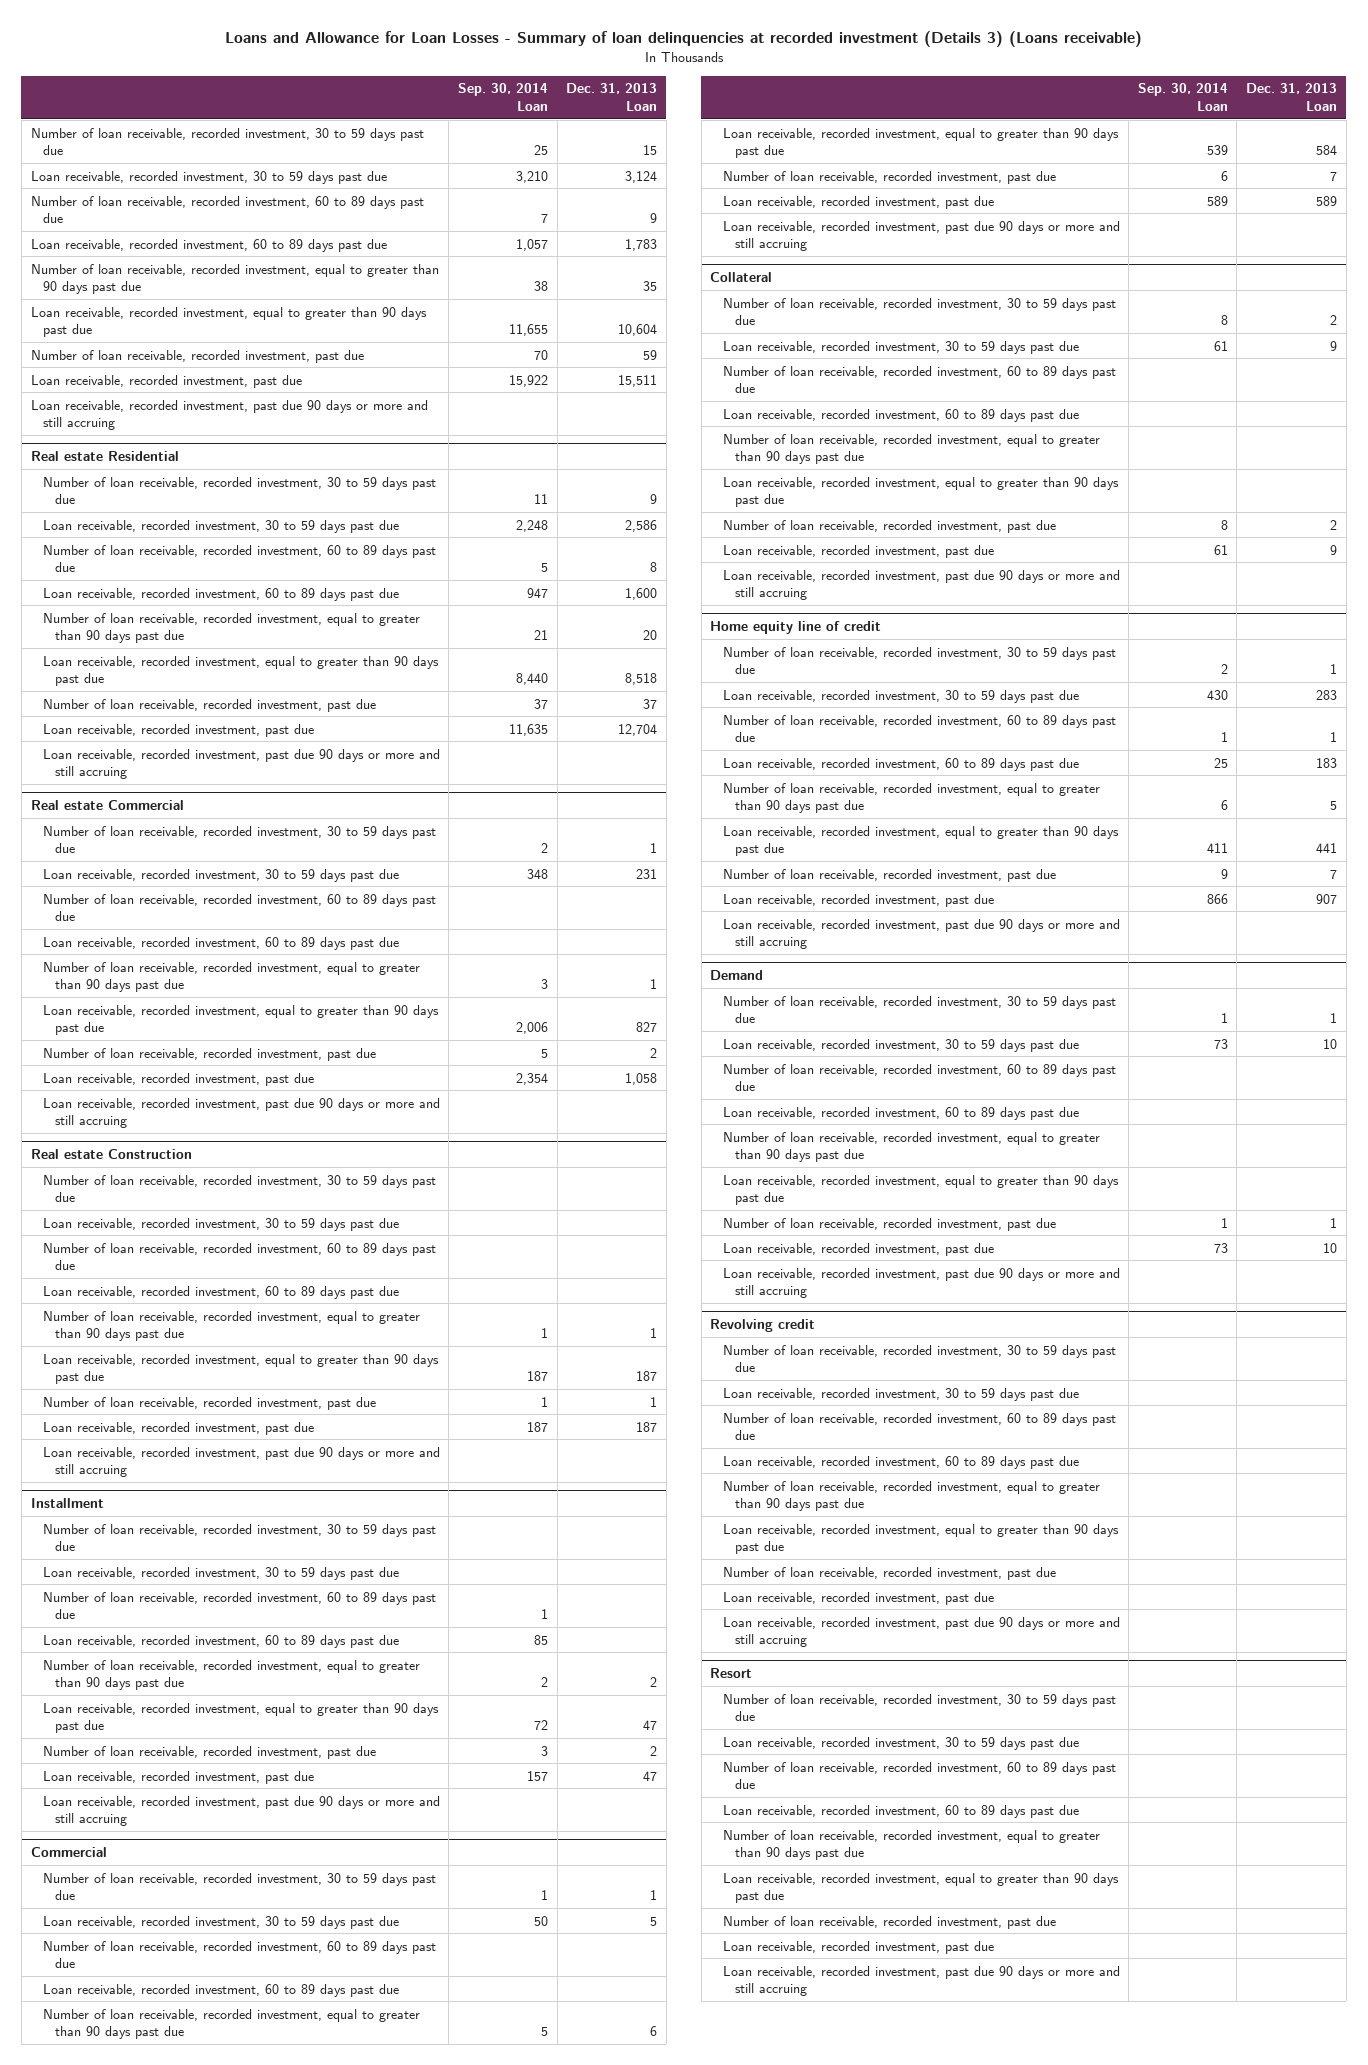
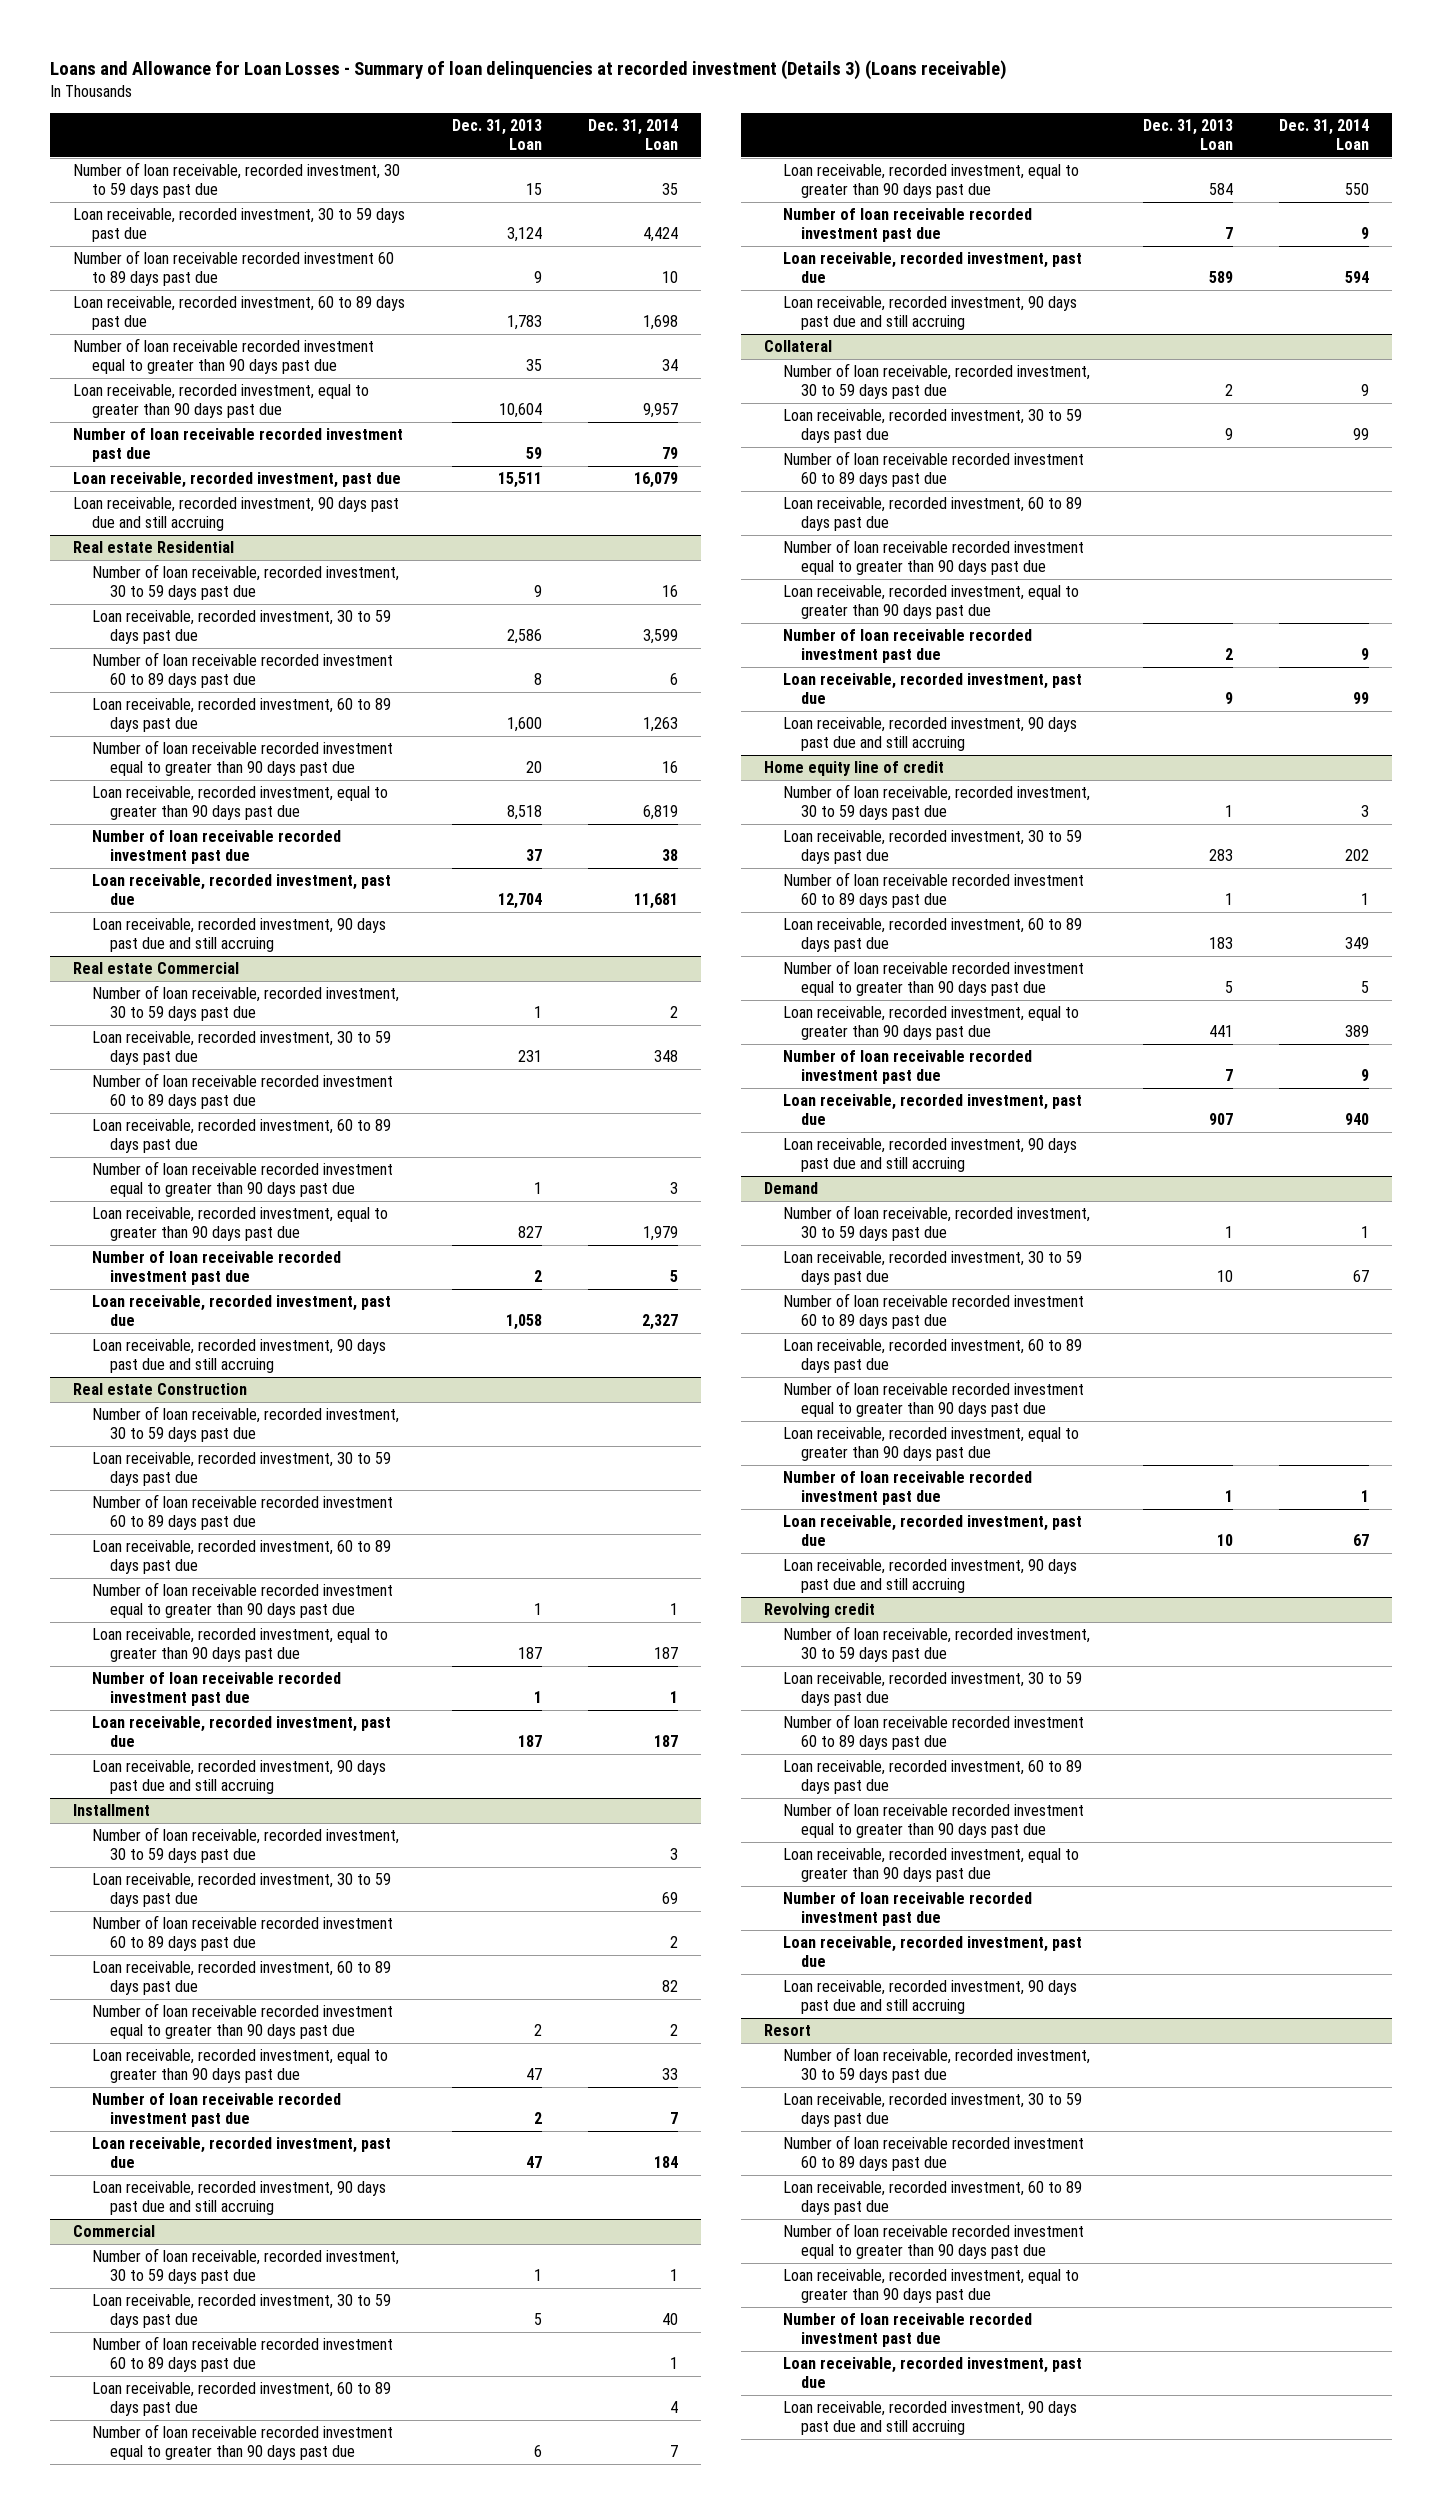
[458,83,549,111] Sep. 30, 2014 Loan -> none
none -> [587,118,678,150] Dec. 31, 2014 Loan
[30,195,424,224] Number of loan receivable, recorded investment, 60 to 89 days past due -> [73,250,395,287] Number of loan receivable recorded investment 60 to 89 days past due
[30,263,439,295] Number of loan receivable, recorded investment, equal to greater than 90 days past due -> [73,338,375,375] Number of loan receivable recorded investment equal to greater than 90 days past due
[30,349,364,363] Number of loan receivable, recorded investment, past due -> [73,428,404,463] Number of loan receivable recorded investment past due
[30,399,428,431] Loan receivable, recorded investment, past due 90 days or more and still accruing -> [73,497,400,532] Loan receivable, recorded investment, 90 days past due and still accruing
[42,544,436,573] Number of loan receivable, recorded investment, 60 to 89 days past due -> [91,652,393,689] Number of loan receivable recorded investment 60 to 89 days past due
[42,612,420,644] Number of loan receivable, recorded investment, equal to greater than 90 days past due -> [91,740,393,777] Number of loan receivable recorded investment equal to greater than 90 days past due
[42,698,376,712] Number of loan receivable, recorded investment, past due -> [91,830,341,865] Number of loan receivable recorded investment past due
[42,748,440,780] Loan receivable, recorded investment, past due 90 days or more and still accruing -> [91,918,386,953] Loan receivable, recorded investment, 90 days past due and still accruing
[42,893,436,922] Number of loan receivable, recorded investment, 60 to 89 days past due -> [91,1073,393,1110] Number of loan receivable recorded investment 60 to 89 days past due
[42,961,420,993] Number of loan receivable, recorded investment, equal to greater than 90 days past due -> [91,1161,393,1198] Number of loan receivable recorded investment equal to greater than 90 days past due
[42,1047,376,1061] Number of loan receivable, recorded investment, past due -> [91,1251,341,1286] Number of loan receivable recorded investment past due
[42,1097,440,1129] Loan receivable, recorded investment, past due 90 days or more and still accruing -> [91,1339,386,1374] Loan receivable, recorded investment, 90 days past due and still accruing
[42,1242,436,1271] Number of loan receivable, recorded investment, 60 to 89 days past due -> [91,1494,393,1531] Number of loan receivable recorded investment 60 to 89 days past due
[42,1310,420,1342] Number of loan receivable, recorded investment, equal to greater than 90 days past due -> [91,1582,393,1619] Number of loan receivable recorded investment equal to greater than 90 days past due
[42,1396,376,1410] Number of loan receivable, recorded investment, past due -> [91,1672,341,1707] Number of loan receivable recorded investment past due
[42,1446,440,1478] Loan receivable, recorded investment, past due 90 days or more and still accruing -> [91,1760,386,1795] Loan receivable, recorded investment, 90 days past due and still accruing
[42,1591,436,1620] Number of loan receivable, recorded investment, 60 to 89 days past due -> [91,1915,393,1952] Number of loan receivable recorded investment 60 to 89 days past due
[42,1659,420,1691] Number of loan receivable, recorded investment, equal to greater than 90 days past due -> [91,2003,393,2040] Number of loan receivable recorded investment equal to greater than 90 days past due
[42,1745,376,1759] Number of loan receivable, recorded investment, past due -> [91,2093,341,2128] Number of loan receivable recorded investment past due
[42,1795,440,1827] Loan receivable, recorded investment, past due 90 days or more and still accruing -> [91,2181,386,2216] Loan receivable, recorded investment, 90 days past due and still accruing
[42,1940,436,1969] Number of loan receivable, recorded investment, 60 to 89 days past due -> [91,2336,393,2373] Number of loan receivable recorded investment 60 to 89 days past due
[42,2008,420,2040] Number of loan receivable, recorded investment, equal to greater than 90 days past due -> [91,2424,393,2461] Number of loan receivable recorded investment equal to greater than 90 days past due
[722,170,1056,184] Number of loan receivable, recorded investment, past due -> [782,208,1032,243] Number of loan receivable recorded investment past due
[722,220,1120,252] Loan receivable, recorded investment, past due 90 days or more and still accruing -> [782,296,1077,331] Loan receivable, recorded investment, 90 days past due and still accruing
[722,365,1116,394] Number of loan receivable, recorded investment, 60 to 89 days past due -> [782,451,1084,488] Number of loan receivable recorded investment 60 to 89 days past due
[722,433,1100,465] Number of loan receivable, recorded investment, equal to greater than 90 days past due -> [782,539,1084,576] Number of loan receivable recorded investment equal to greater than 90 days past due
[722,519,1056,533] Number of loan receivable, recorded investment, past due -> [782,629,1032,664] Number of loan receivable recorded investment past due
[722,569,1120,601] Loan receivable, recorded investment, past due 90 days or more and still accruing -> [782,717,1077,752] Loan receivable, recorded investment, 90 days past due and still accruing
[722,714,1116,743] Number of loan receivable, recorded investment, 60 to 89 days past due -> [782,872,1084,909] Number of loan receivable recorded investment 60 to 89 days past due
[722,782,1100,814] Number of loan receivable, recorded investment, equal to greater than 90 days past due -> [782,960,1084,997] Number of loan receivable recorded investment equal to greater than 90 days past due
[722,868,1056,882] Number of loan receivable, recorded investment, past due -> [782,1050,1032,1085] Number of loan receivable recorded investment past due
[722,918,1120,950] Loan receivable, recorded investment, past due 90 days or more and still accruing -> [782,1138,1077,1173] Loan receivable, recorded investment, 90 days past due and still accruing
[722,1063,1116,1092] Number of loan receivable, recorded investment, 60 to 89 days past due -> [782,1293,1084,1330] Number of loan receivable recorded investment 60 to 89 days past due
[722,1131,1100,1163] Number of loan receivable, recorded investment, equal to greater than 90 days past due -> [782,1381,1084,1418] Number of loan receivable recorded investment equal to greater than 90 days past due
[722,1217,1056,1231] Number of loan receivable, recorded investment, past due -> [782,1471,1032,1506] Number of loan receivable recorded investment past due
[722,1267,1120,1299] Loan receivable, recorded investment, past due 90 days or more and still accruing -> [782,1559,1077,1594] Loan receivable, recorded investment, 90 days past due and still accruing
[722,1412,1116,1441] Number of loan receivable, recorded investment, 60 to 89 days past due -> [782,1714,1084,1751] Number of loan receivable recorded investment 60 to 89 days past due
[722,1480,1100,1512] Number of loan receivable, recorded investment, equal to greater than 90 days past due -> [782,1802,1084,1839] Number of loan receivable recorded investment equal to greater than 90 days past due
[722,1566,1056,1580] Number of loan receivable, recorded investment, past due -> [782,1892,1032,1927] Number of loan receivable recorded investment past due
[722,1616,1120,1648] Loan receivable, recorded investment, past due 90 days or more and still accruing -> [782,1980,1077,2015] Loan receivable, recorded investment, 90 days past due and still accruing
[722,1761,1116,1790] Number of loan receivable, recorded investment, 60 to 89 days past due -> [782,2135,1084,2172] Number of loan receivable recorded investment 60 to 89 days past due
[722,1829,1100,1861] Number of loan receivable, recorded investment, equal to greater than 90 days past due -> [782,2223,1084,2260] Number of loan receivable recorded investment equal to greater than 90 days past due
[722,1915,1056,1929] Number of loan receivable, recorded investment, past due -> [782,2313,1032,2348] Number of loan receivable recorded investment past due
[722,1965,1120,1997] Loan receivable, recorded investment, past due 90 days or more and still accruing -> [782,2401,1077,2436] Loan receivable, recorded investment, 90 days past due and still accruing

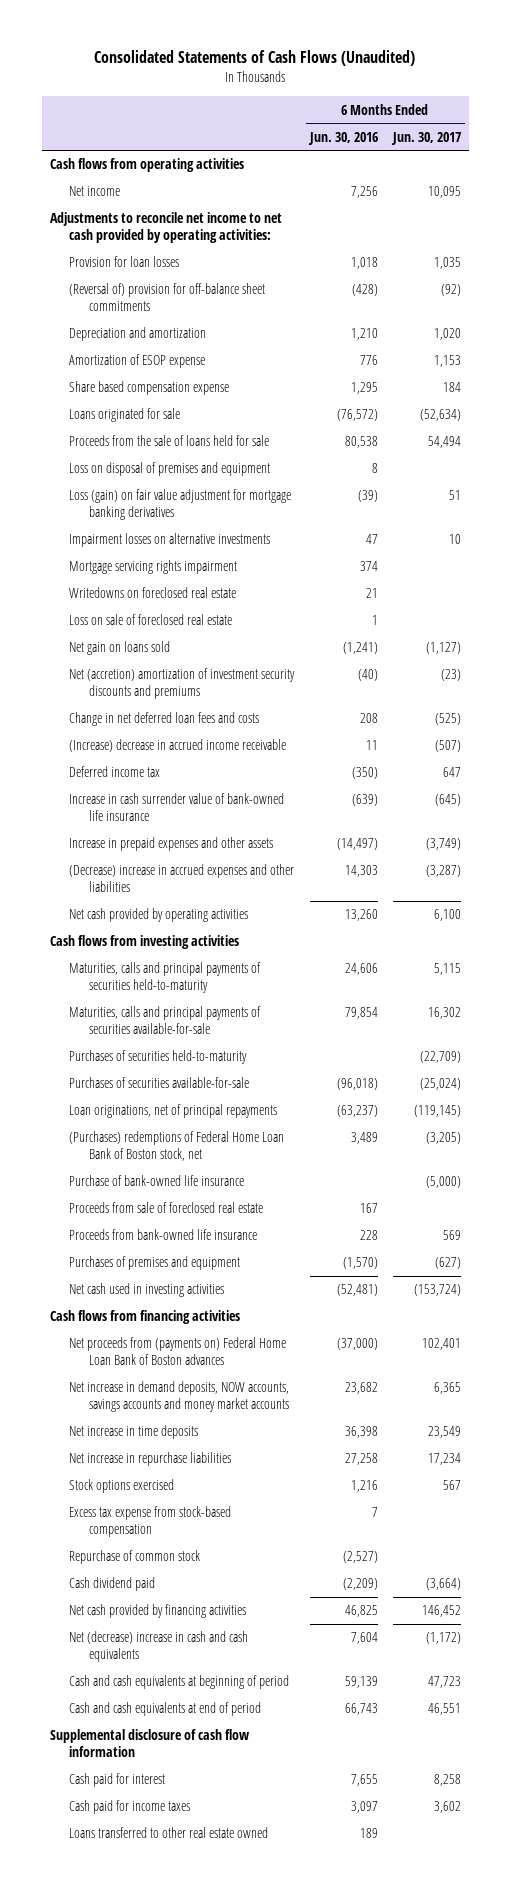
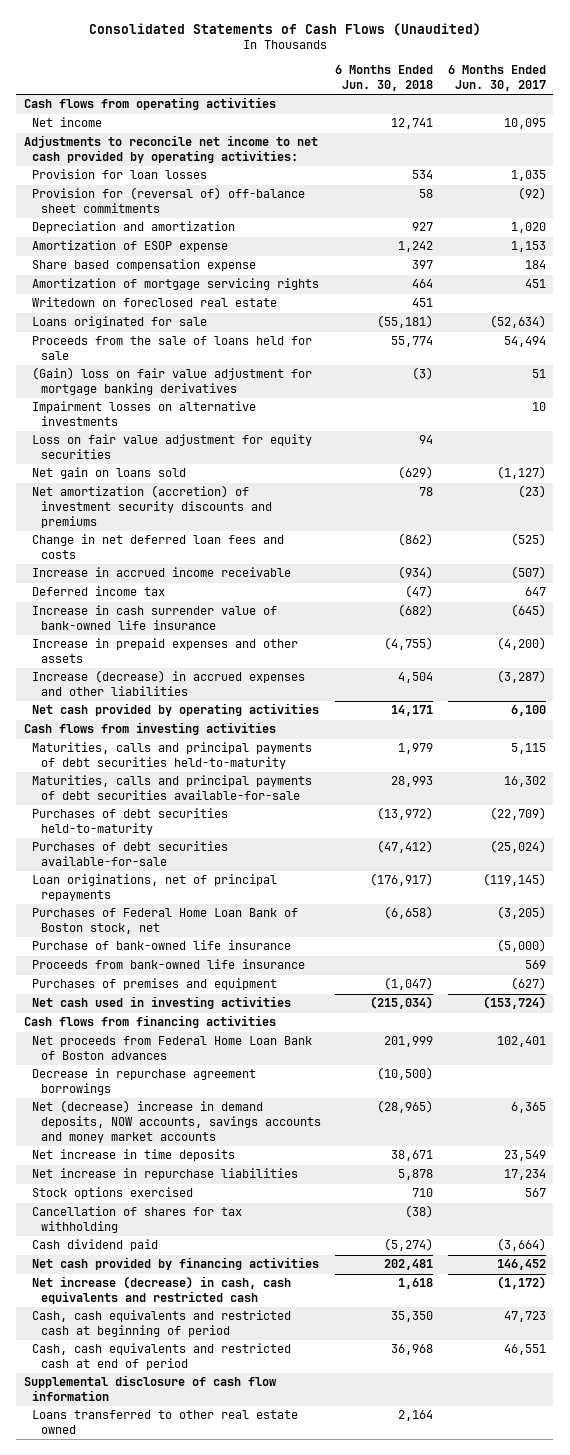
[307,131,378,145] Jun. 30, 2016 -> none
none -> [335,65,434,91] 6 Months Ended Jun. 30, 2018
[69,283,266,312] (Reversal of) provision for off-balance sheet commitments -> [32,187,306,214] Provision for (reversal of) off-balance sheet commitments
none -> [32,278,320,291] Amortization of mortgage servicing rights
none -> [32,297,278,308] Writedown on foreclosed real estate
[69,462,271,477] Loss on disposal of premises and equipment -> none
[69,489,292,521] Loss (gain) on fair value adjustment for mortgage banking derivatives -> [32,367,313,396] (Gain) loss on fair value adjustment for mortgage banking derivatives
[69,560,238,575] Mortgage servicing rights impairment -> none
[69,587,237,599] Writedowns on foreclosed real estate -> none
[69,614,233,626] Loss on sale of foreclosed real estate -> none
none -> [32,434,313,460] Loss on fair value adjustment for equity securities
[69,668,296,700] Net (accretion) amortization of investment security discounts and premiums -> [32,485,272,528] Net amortization (accretion) of investment security discounts and premiums
[69,739,287,753] (Increase) decrease in accrued income receivable -> [32,567,292,578] Increase in accrued income receivable
[426,838,462,851] (3,749) -> [496,637,546,651] (4,200)
[69,864,295,893] (Decrease) increase in accrued expenses and other liabilities -> [32,670,306,697] Increase (decrease) in accrued expenses and other liabilities
[69,962,262,994] Maturities, calls and principal payments of securities held-to-maturity -> [32,742,313,770] Maturities, calls and principal payments of debt securities held-to-maturity
[69,1006,262,1035] Maturities, calls and principal payments of securities available-for-sale -> [32,775,313,801] Maturities, calls and principal payments of debt securities available-for-sale
[69,1050,248,1065] Purchases of securities held-to-maturity -> [32,808,229,836] Purchases of debt securities held-to-maturity
[69,1077,250,1089] Purchases of securities available-for-sale -> [32,841,229,867] Purchases of debt securities available-for-sale
[69,1131,285,1162] (Purchases) redemptions of Federal Home Loan Bank of Boston stock, net -> [32,908,299,935] Purchases of Federal Home Loan Bank of Boston stock, net
[69,1202,264,1214] Proceeds from sale of foreclosed real estate -> none
[69,1337,287,1366] Net proceeds from (payments on) Federal Home Loan Bank of Boston advances -> [32,1036,313,1061] Net proceeds from Federal Home Loan Bank of Boston advances
none -> [32,1068,257,1096] Decrease in repurchase agreement borrowings
[69,1381,290,1413] Net increase in demand deposits, NOW accounts, savings accounts and money market accounts -> [32,1100,321,1143] Net (decrease) increase in demand deposits, NOW accounts, savings accounts and money market accounts
[69,1506,232,1538] Excess tax expense from stock-based compensation -> none
[69,1550,201,1565] Repurchase of common stock -> none
none -> [32,1206,243,1234] Cancellation of shares for tax withholding
[69,1631,249,1663] Net (decrease) increase in cash and cash equivalents -> [32,1276,292,1305] Net increase (decrease) in cash, cash equivalents and restricted cash
[69,1675,290,1690] Cash and cash equivalents at beginning of period -> [32,1310,292,1338] Cash, cash equivalents and restricted cash at beginning of period
[69,1702,262,1717] Cash and cash equivalents at end of period -> [32,1343,292,1371] Cash, cash equivalents and restricted cash at end of period
[69,1773,166,1788] Cash paid for interest -> none
[69,1800,191,1815] Cash paid for income taxes -> none

